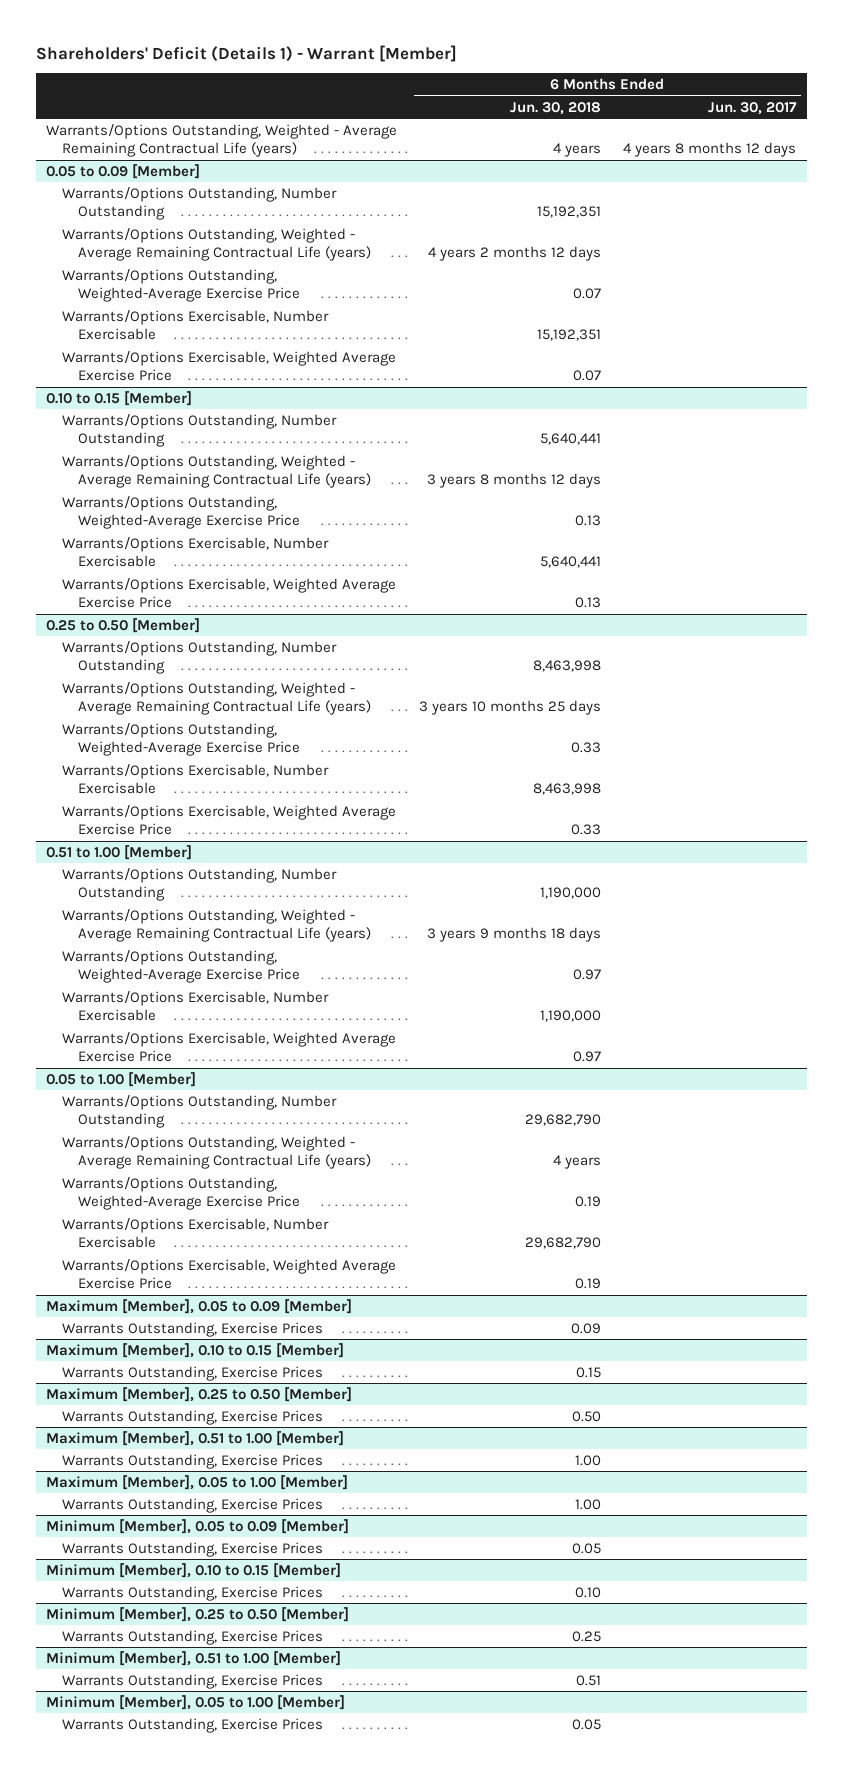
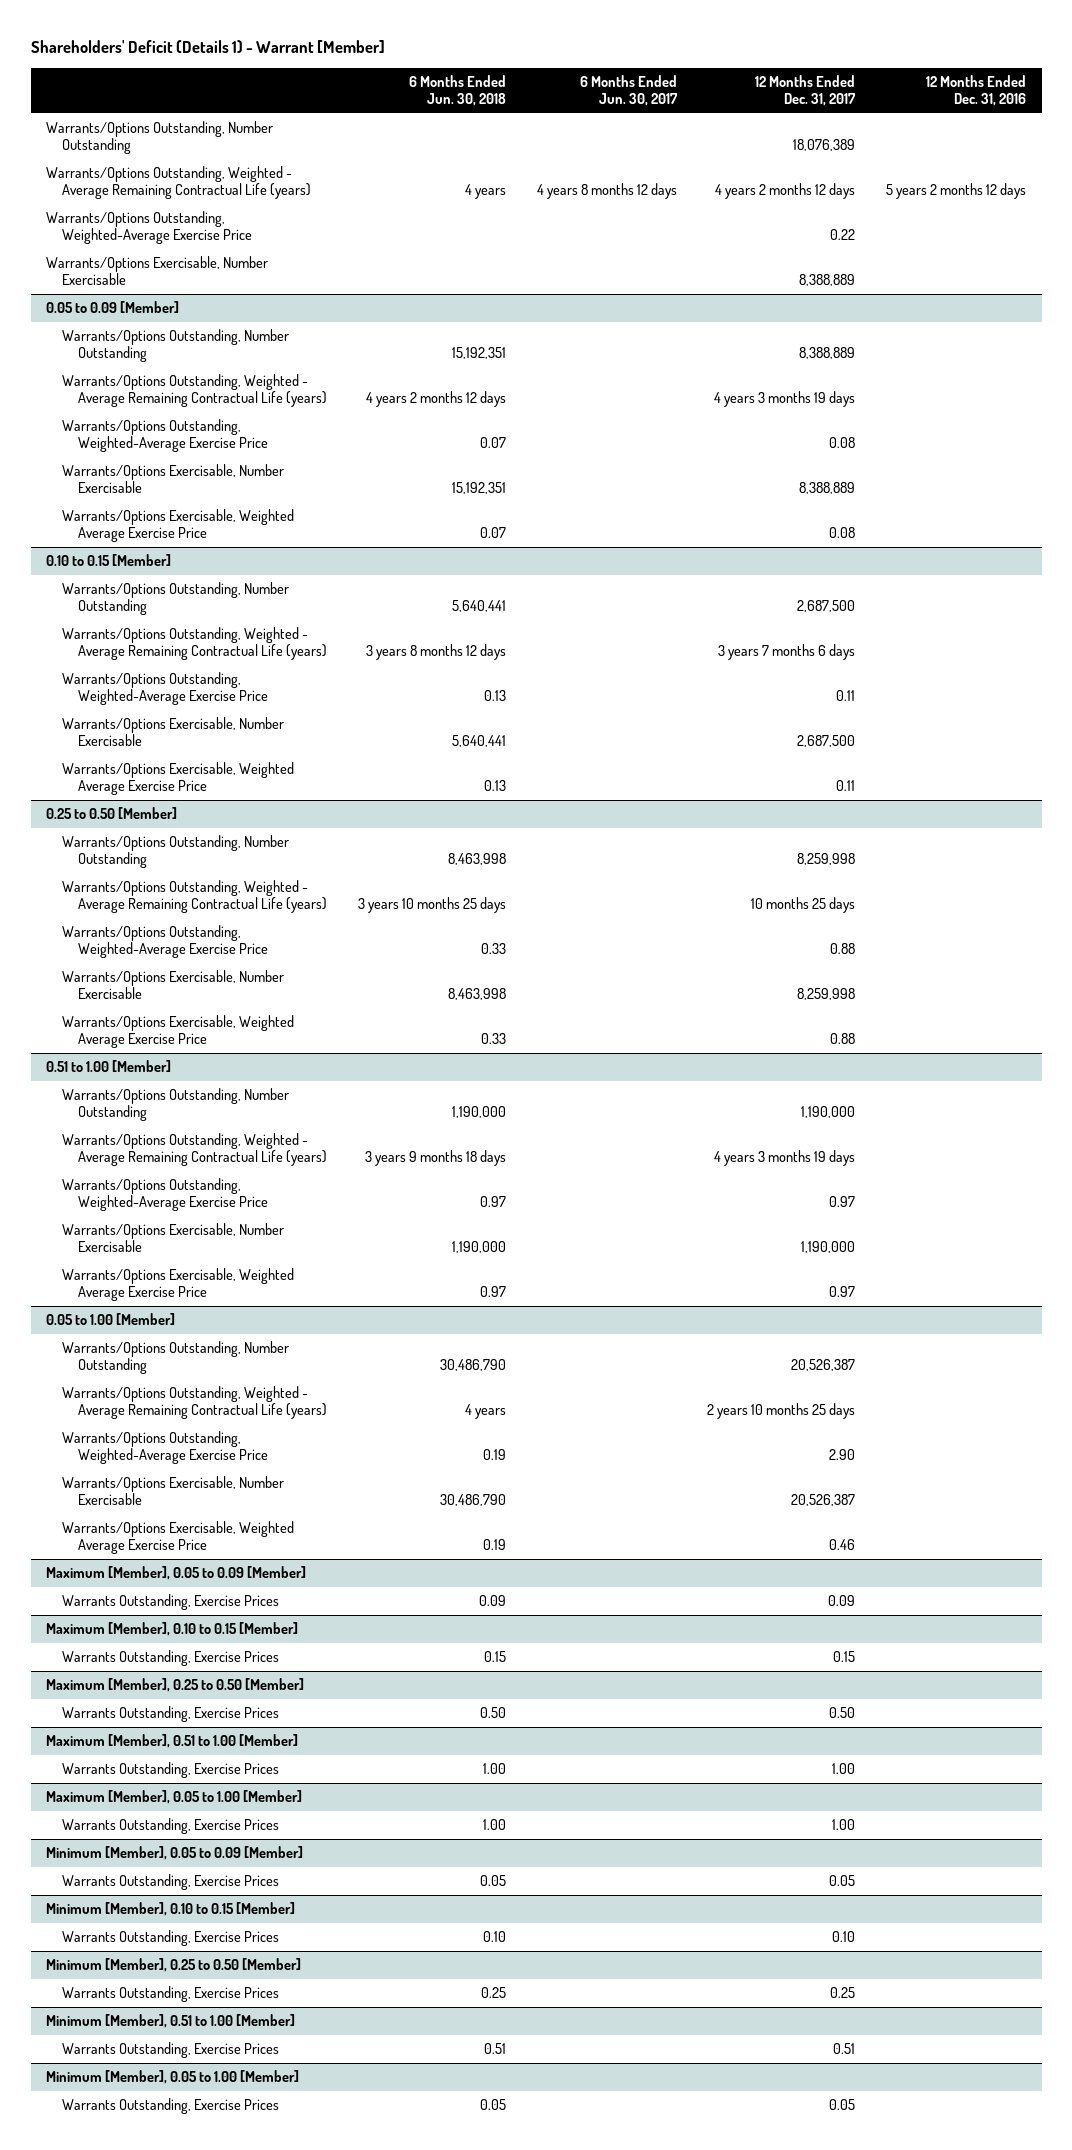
none -> [755,74,857,106] 12 Months Ended Dec. 31, 2017
none -> [926,74,1027,106] 12 Months Ended Dec. 31, 2016
none -> [46,121,274,155] Warrants/Options Outstanding, Number Outstanding
none -> [46,211,253,245] Warrants/Options Outstanding, Weighted-Average Exercise Price
none -> [46,256,269,286] Warrants/Options Exercisable, Number Exercisable
[525,1114,602,1127] 29,682,790 -> [439,1359,506,1372] 30,486,790
[525,1237,602,1250] 29,682,790 -> [439,1494,506,1507] 30,486,790

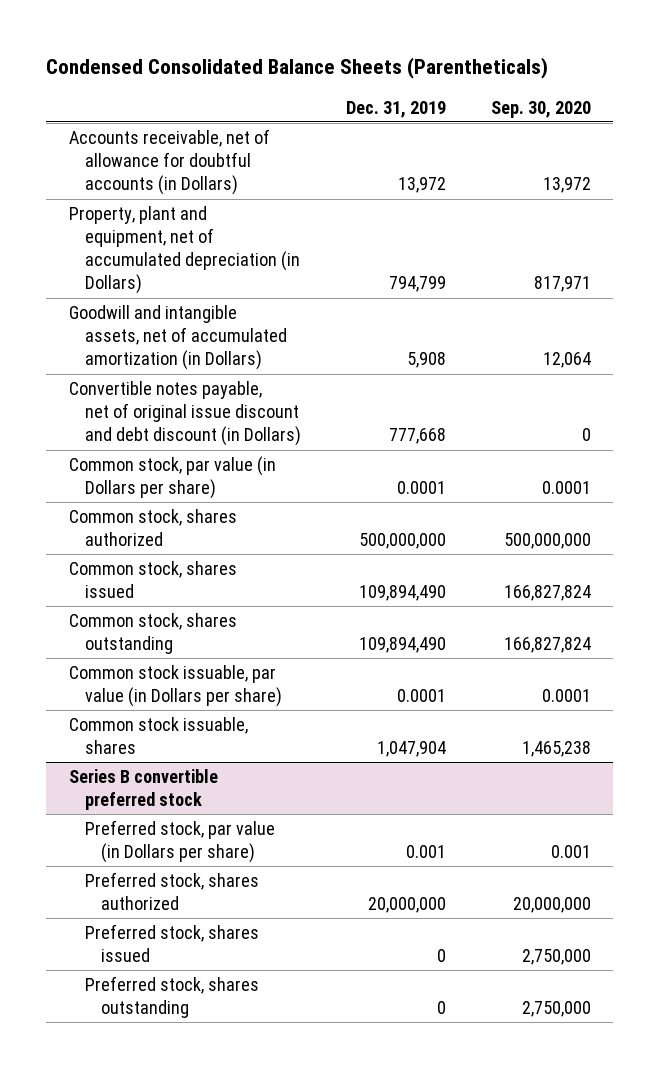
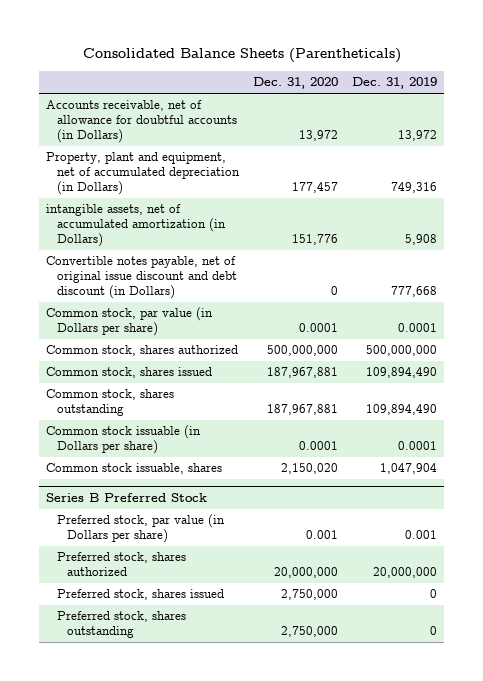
[46,57,549,80] Condensed Consolidated Balance Sheets (Parentheticals) -> [82,48,401,64] Consolidated Balance Sheets (Parentheticals)
[490,100,591,118] Sep. 30, 2020 -> none
none -> [252,77,338,90] Dec. 31, 2020
[388,276,446,293] 794,799 -> [390,182,437,194] 749,316
[68,305,287,371] Goodwill and intangible assets, net of accumulated amortization (in Dollars) -> [46,204,226,248] intangible assets, net of accumulated amortization (in Dollars)
[68,665,282,708] Common stock issuable, par value (in Dollars per share) -> [46,425,202,455] Common stock issuable (in Dollars per share)
[68,769,218,811] Series B convertible preferred stock -> [46,492,208,502] Series B Preferred Stock

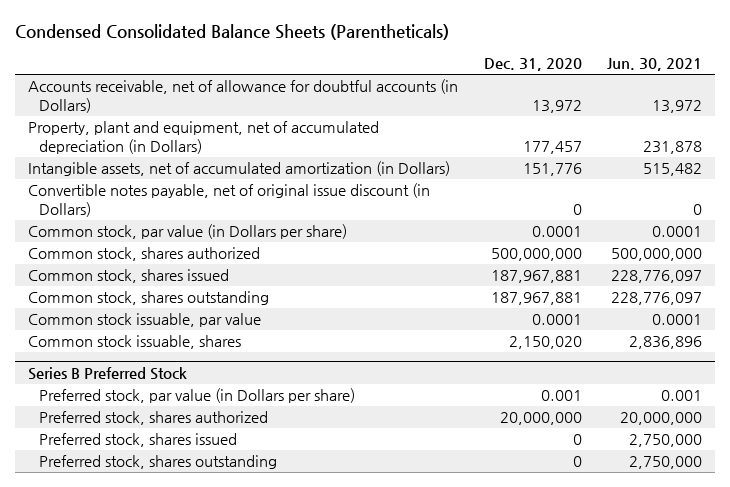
[82,48,401,64] Consolidated Balance Sheets (Parentheticals) -> [14,24,449,41] Condensed Consolidated Balance Sheets (Parentheticals)
[351,77,437,90] Dec. 31, 2019 -> none
none -> [607,57,703,71] Jun. 30, 2021
[46,204,226,248] intangible assets, net of accumulated amortization (in Dollars) -> [27,161,450,177] Intangible assets, net of accumulated amortization (in Dollars)
[46,256,237,300] Convertible notes payable, net of original issue discount and debt discount (in Dollars) -> [27,183,430,217] Convertible notes payable, net of original issue discount (in Dollars)
[46,425,202,455] Common stock issuable (in Dollars per share) -> none
none -> [27,313,261,328] Common stock issuable, par value
[280,589,338,601] 2,750,000 -> [572,434,582,446] 0
[280,626,338,638] 2,750,000 -> [572,456,582,468] 0

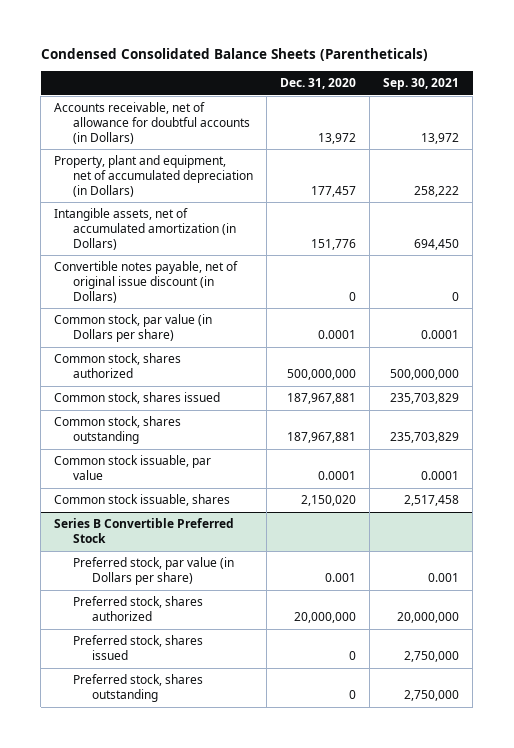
[607,57,703,71] Jun. 30, 2021 -> none
none -> [383,78,460,91] Sep. 30, 2021
[27,366,187,380] Series B Preferred Stock -> [54,518,235,543] Series B Convertible Preferred Stock

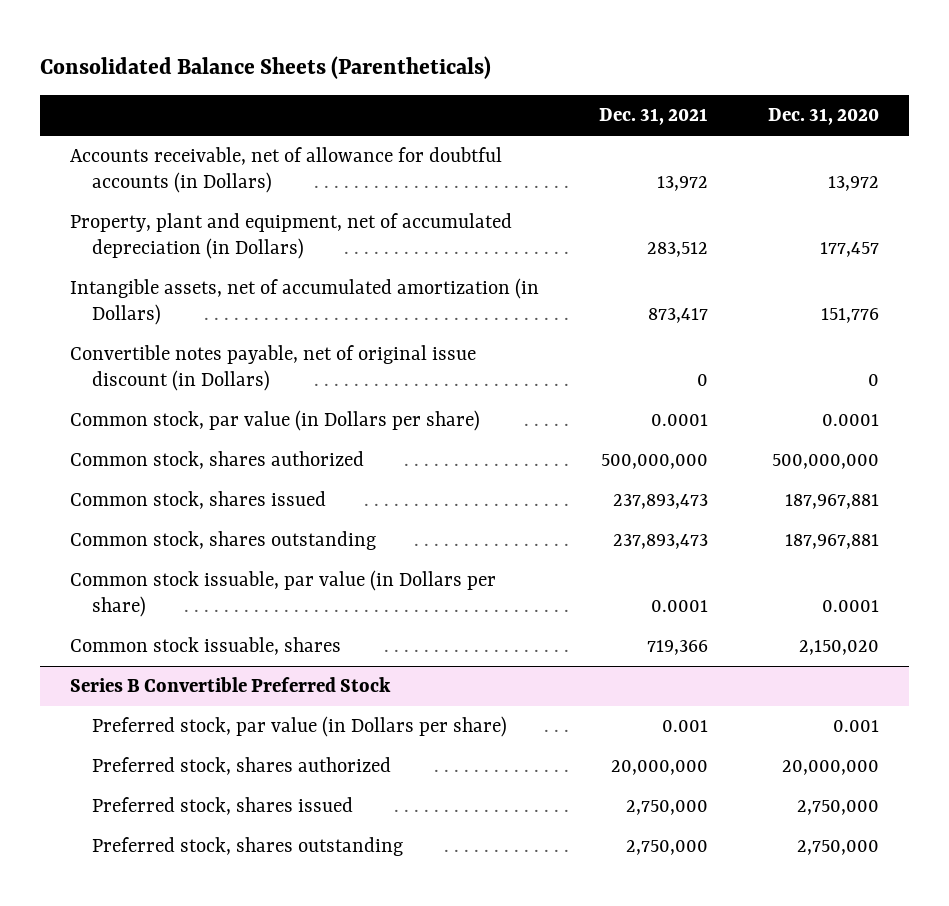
[40,48,428,62] Condensed Consolidated Balance Sheets (Parentheticals) -> [39,55,491,79] Consolidated Balance Sheets (Parentheticals)
[383,78,460,91] Sep. 30, 2021 -> none
none -> [599,108,709,126] Dec. 31, 2021
[54,455,212,480] Common stock issuable, par value -> [70,570,497,618] Common stock issuable, par value (in Dollars per share)
[349,650,357,660] 0 -> [797,800,880,816] 2,750,000
[349,689,357,699] 0 -> [797,840,880,856] 2,750,000

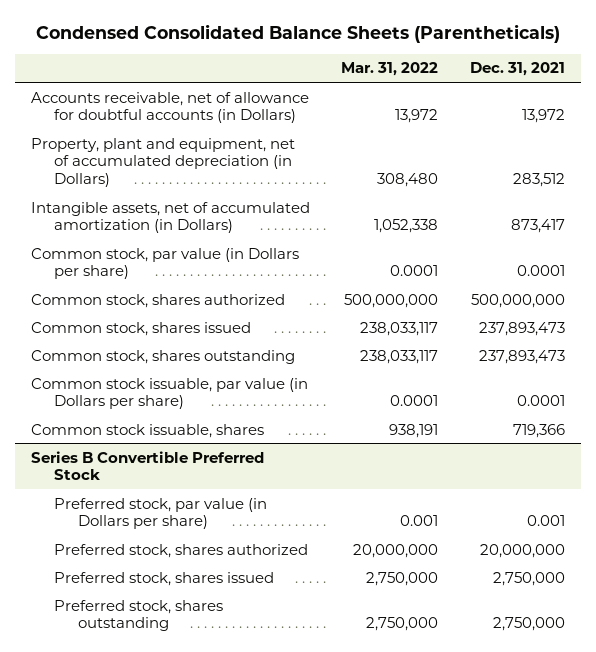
[39,55,491,79] Consolidated Balance Sheets (Parentheticals) -> [35,23,560,43] Condensed Consolidated Balance Sheets (Parentheticals)
[768,108,880,126] Dec. 31, 2020 -> none
none -> [341,62,439,77] Mar. 31, 2022
[70,345,477,392] Convertible notes payable, net of original issue discount (in Dollars) -> none

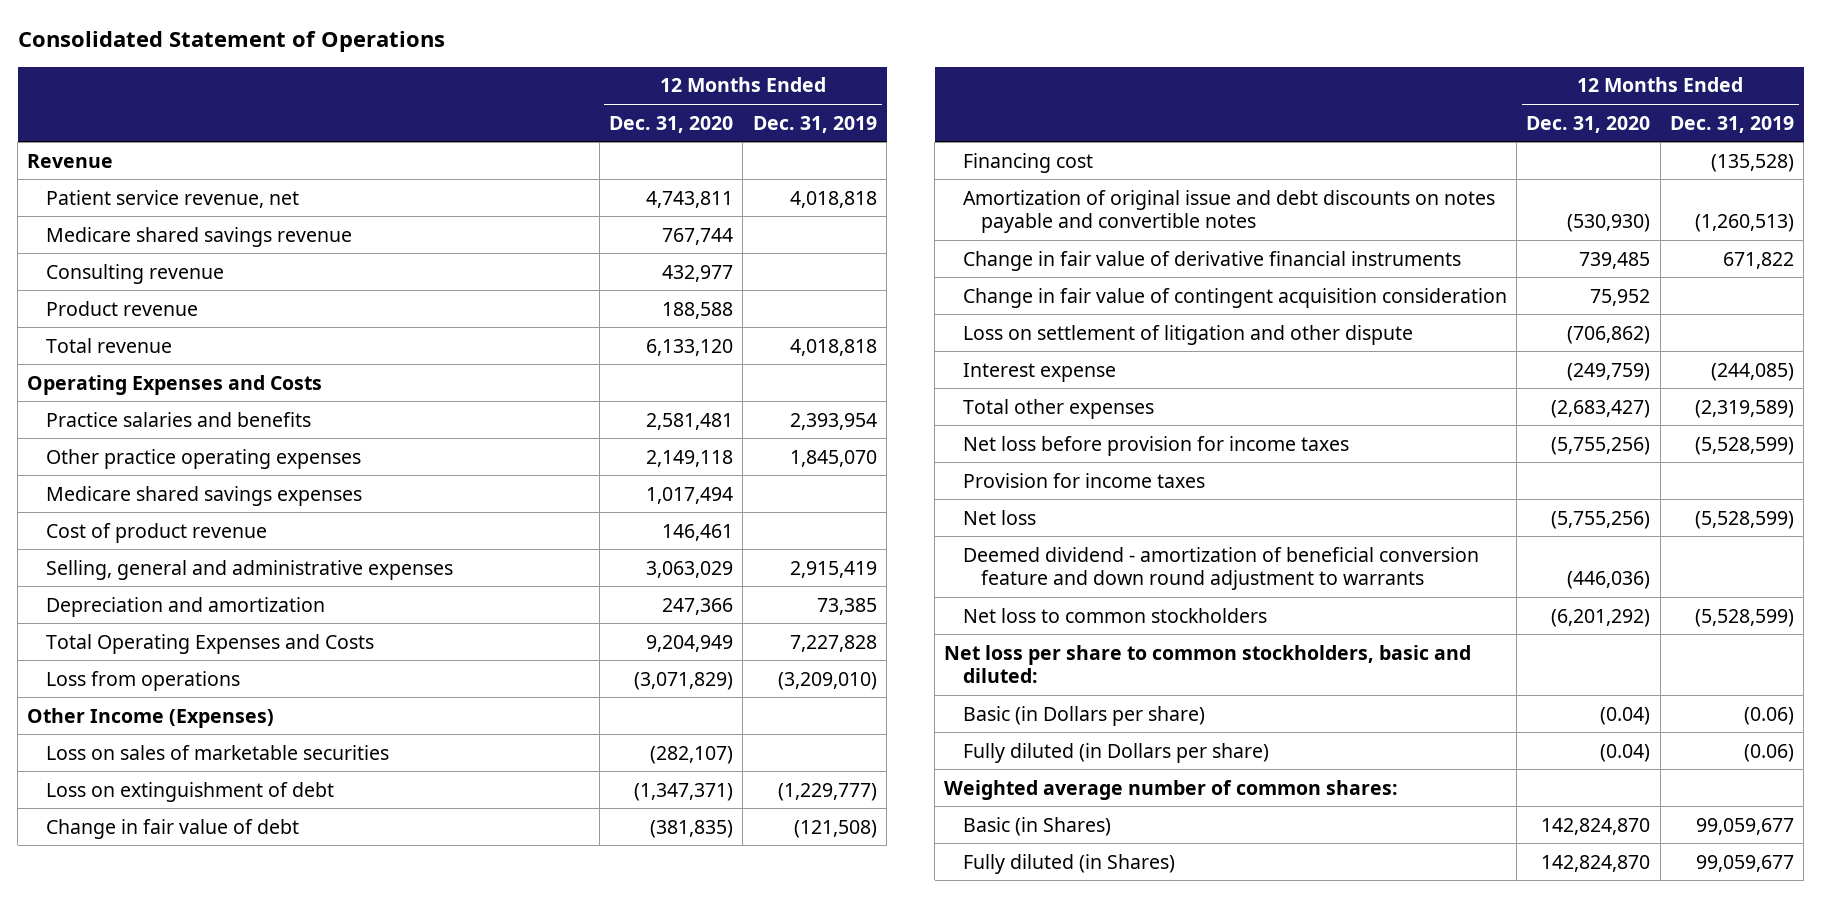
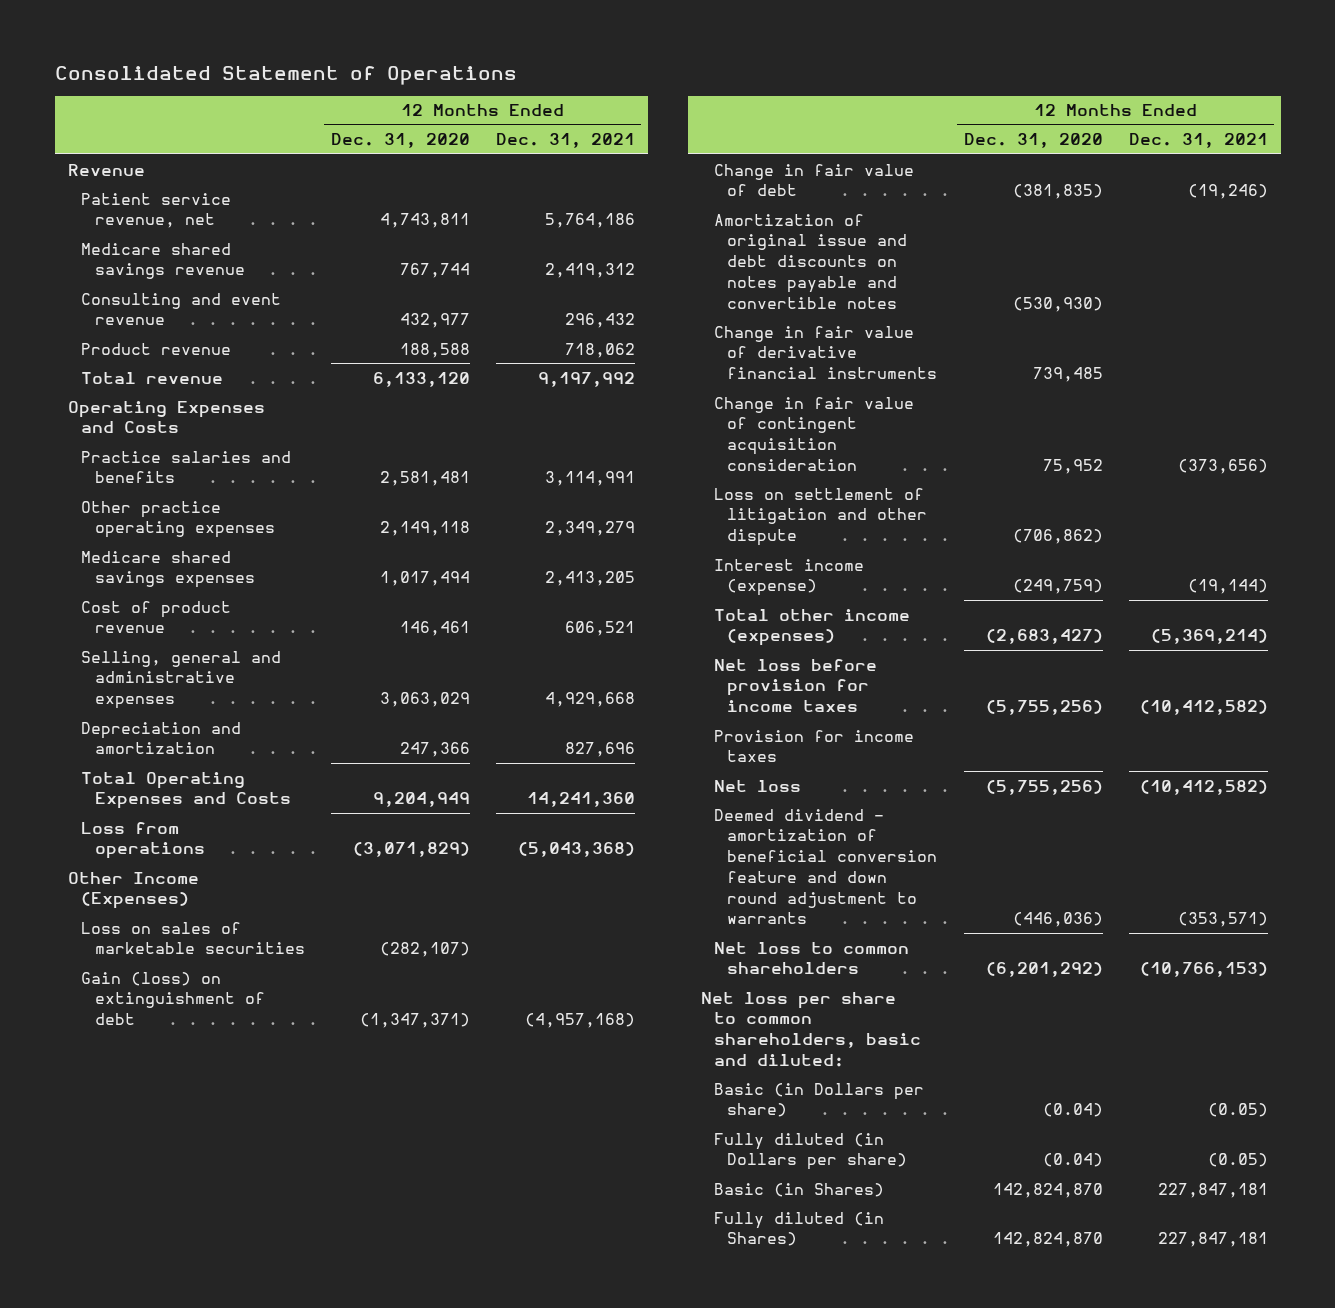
[752,115,877,133] Dec. 31, 2019 -> none
none -> [495,133,635,149] Dec. 31, 2021
[45,263,224,284] Consulting revenue -> [81,292,282,326] Consulting and event revenue
[45,781,334,802] Loss on extinguishment of debt -> [81,971,265,1026] Gain (loss) on extinguishment of debt
[962,152,1093,173] Financing cost -> none
[962,362,1116,382] Interest expense -> [714,558,865,597] Interest income (expense)
[962,398,1154,419] Total other expenses -> [714,608,911,647] Total other income (expenses)
[962,607,1267,623] Net loss to common stockholders -> [714,941,910,975] Net loss to common shareholders
[944,644,1472,684] Net loss per share to common stockholders, basic and diluted: -> [700,991,922,1067] Net loss per share to common shareholders, basic and diluted:
[944,779,1399,800] Weighted average number of common shares: -> none

